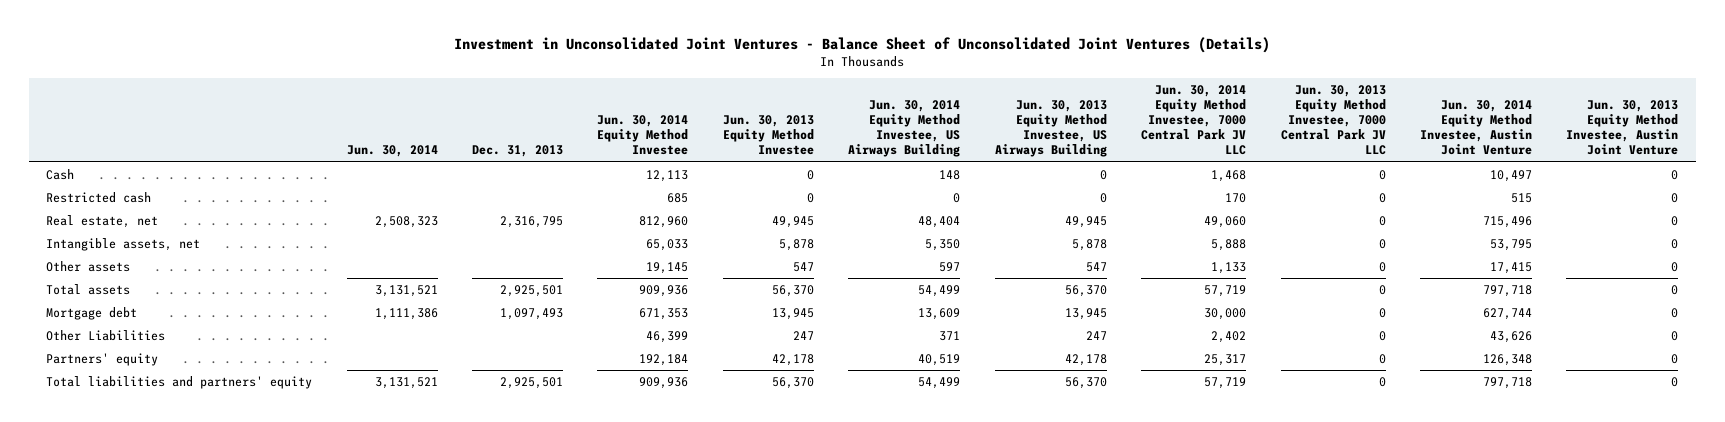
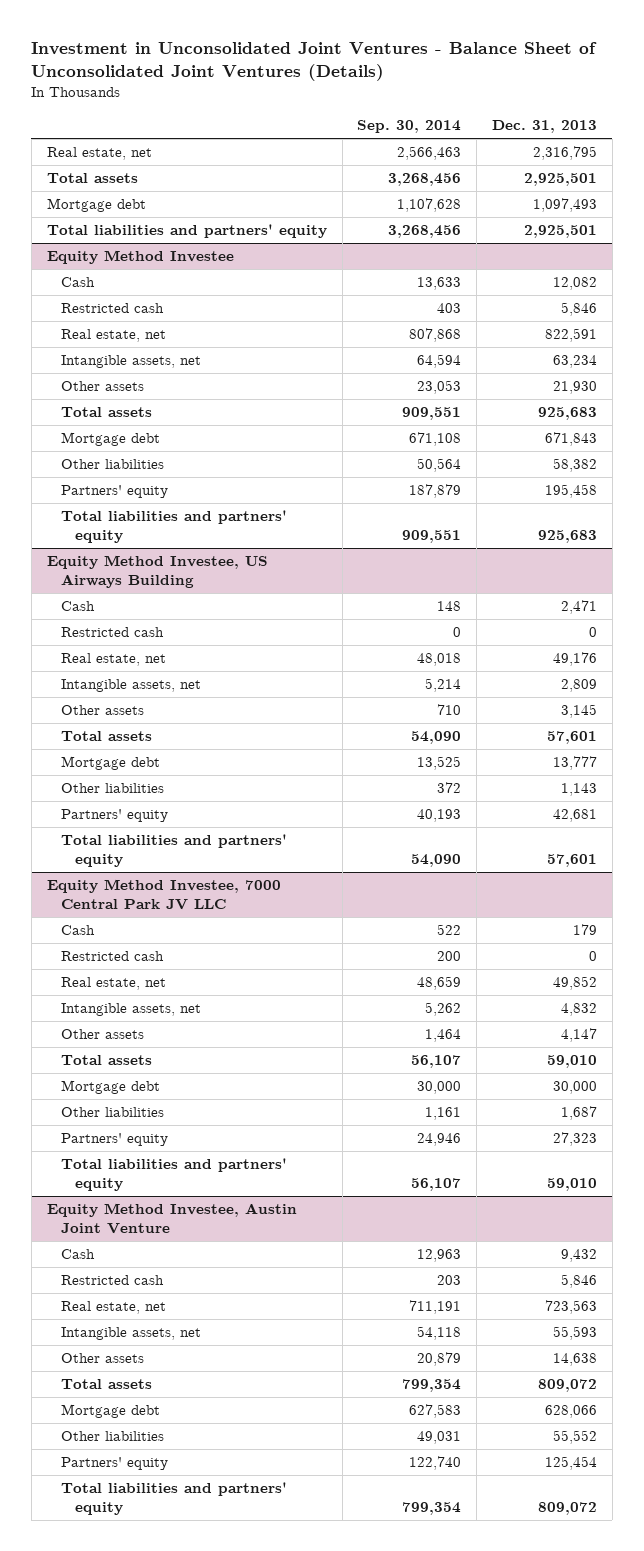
[346,145,438,158] Jun. 30, 2014 -> none
[597,115,689,156] Jun. 30, 2014 Equity Method Investee -> none
[722,115,814,156] Jun. 30, 2013 Equity Method Investee -> none
[848,100,961,158] Jun. 30, 2014 Equity Method Investee, US Airways Building -> none
[994,100,1107,158] Jun. 30, 2013 Equity Method Investee, US Airways Building -> none
[1141,85,1247,156] Jun. 30, 2014 Equity Method Investee, 7000 Central Park JV LLC -> none
[1280,85,1386,156] Jun. 30, 2013 Equity Method Investee, 7000 Central Park JV LLC -> none
[1419,100,1532,156] Jun. 30, 2014 Equity Method Investee, Austin Joint Venture -> none
[1566,100,1679,156] Jun. 30, 2013 Equity Method Investee, Austin Joint Venture -> none
none -> [357,120,462,134] Sep. 30, 2014
[46,169,75,181] Cash -> none
[46,192,152,204] Restricted cash -> none
[46,238,201,252] Intangible assets, net -> none
[46,261,131,273] Other assets -> none
[46,330,166,342] Other Liabilities -> none
[46,353,159,367] Partners' equity -> none
none -> [46,250,234,265] Equity Method Investee
none -> [60,277,95,288] Cash
none -> [60,303,164,314] Restricted cash
none -> [60,329,166,343] Real estate, net
none -> [60,355,201,369] Intangible assets, net
none -> [60,381,144,392] Other assets
none -> [60,407,152,418] Total assets
none -> [60,432,160,447] Mortgage debt
none -> [60,459,164,470] Other liabilities
none -> [60,485,168,499] Partners' equity
none -> [60,510,287,544] Total liabilities and partners' equity
none -> [46,555,268,589] Equity Method Investee, US Airways Building
none -> [60,601,95,612] Cash
none -> [60,627,164,638] Restricted cash
none -> [60,653,166,667] Real estate, net
none -> [60,679,201,693] Intangible assets, net
none -> [60,705,144,716] Other assets
none -> [60,731,152,742] Total assets
none -> [60,756,160,771] Mortgage debt
none -> [60,783,164,794] Other liabilities
none -> [60,809,168,823] Partners' equity
none -> [60,834,287,868] Total liabilities and partners' equity
none -> [46,879,281,911] Equity Method Investee, 7000 Central Park JV LLC
none -> [60,925,95,936] Cash
none -> [60,951,164,962] Restricted cash
none -> [60,977,166,991] Real estate, net
none -> [60,1003,201,1017] Intangible assets, net
none -> [60,1029,144,1040] Other assets
none -> [60,1055,152,1066] Total assets
none -> [60,1080,160,1095] Mortgage debt
none -> [60,1107,164,1118] Other liabilities
none -> [60,1133,168,1147] Partners' equity
none -> [60,1158,287,1192] Total liabilities and partners' equity
none -> [46,1203,297,1235] Equity Method Investee, Austin Joint Venture
none -> [60,1249,95,1260] Cash
none -> [60,1275,164,1286] Restricted cash
none -> [60,1301,166,1315] Real estate, net
none -> [60,1327,201,1341] Intangible assets, net
none -> [60,1353,144,1364] Other assets
none -> [60,1379,152,1390] Total assets
none -> [60,1404,160,1419] Mortgage debt
none -> [60,1431,164,1442] Other liabilities
none -> [60,1457,168,1471] Partners' equity
none -> [60,1482,287,1516] Total liabilities and partners' equity

